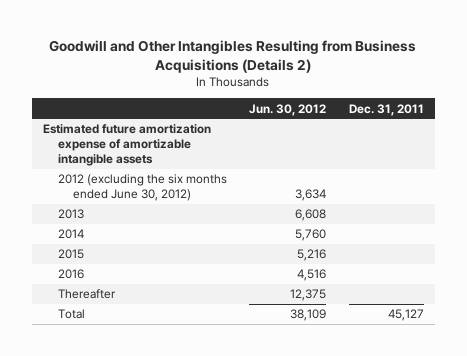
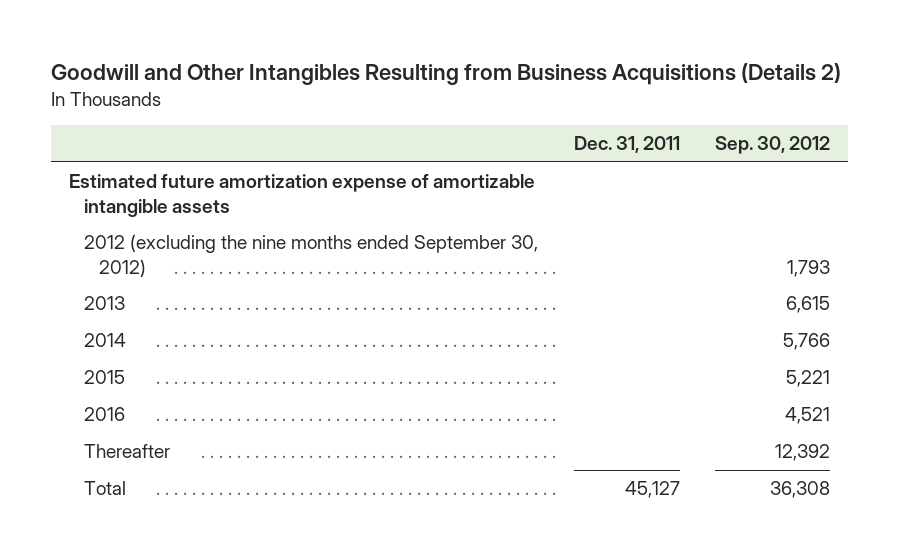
[249,103,327,116] Jun. 30, 2012 -> none
none -> [715,136,831,155] Sep. 30, 2012
[57,174,227,202] 2012 (excluding the six months ended June 30, 2012) -> [83,234,538,277] 2012 (excluding the nine months ended September 30, 2012)

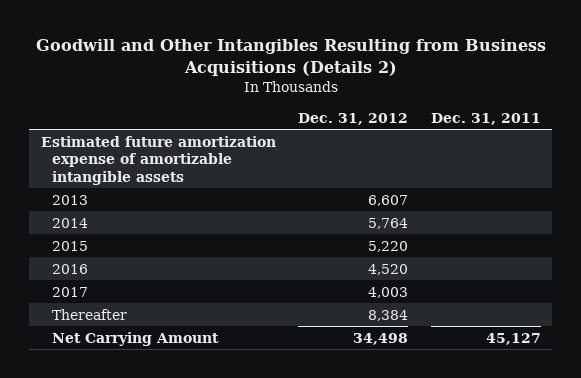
[715,136,831,155] Sep. 30, 2012 -> none
none -> [298,112,409,125] Dec. 31, 2012
[83,234,538,277] 2012 (excluding the nine months ended September 30, 2012) -> none
none -> [52,286,89,297] 2017
[83,481,126,496] Total -> [52,331,220,346] Net Carrying Amount

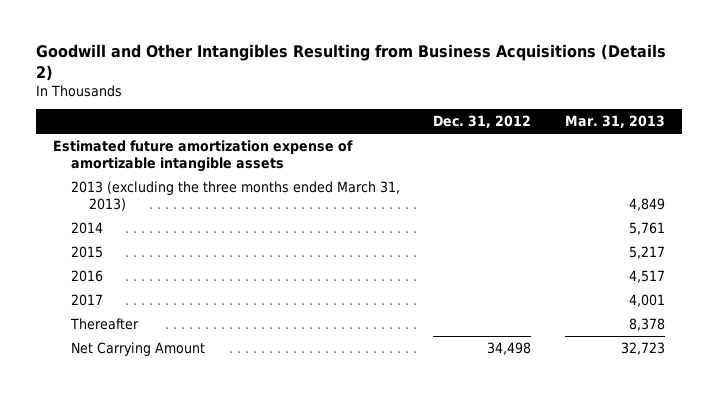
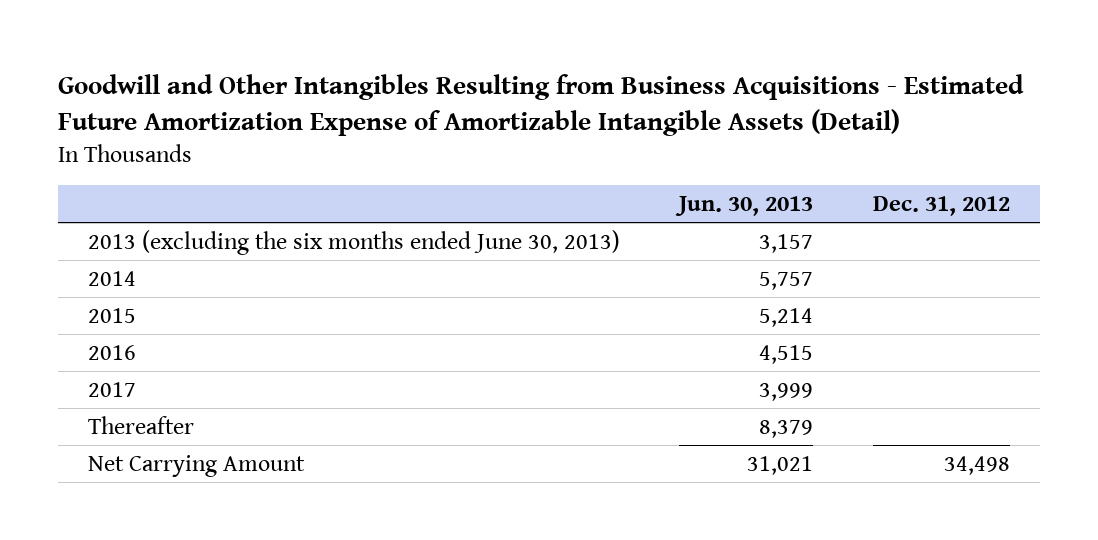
[36,43,667,81] Goodwill and Other Intangibles Resulting from Business Acquisitions (Details 2) -> [57,73,1024,137] Goodwill and Other Intangibles Resulting from Business Acquisitions - Estimated Future Amortization Expense of Amortizable Intangible Assets (Detail)
[564,114,665,128] Mar. 31, 2013 -> none
none -> [675,195,814,216] Jun. 30, 2013
[52,140,353,172] Estimated future amortization expense of amortizable intangible assets -> none
[70,181,400,211] 2013 (excluding the three months ended March 31, 2013) -> [87,229,620,255] 2013 (excluding the six months ended June 30, 2013)

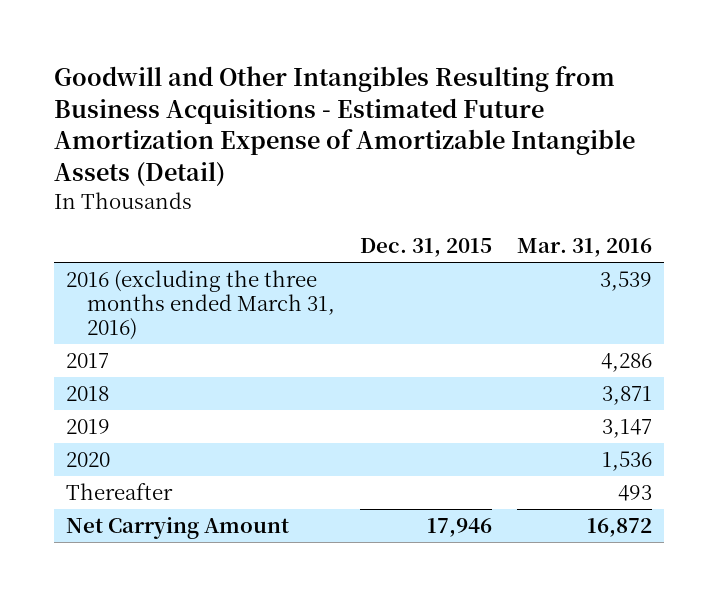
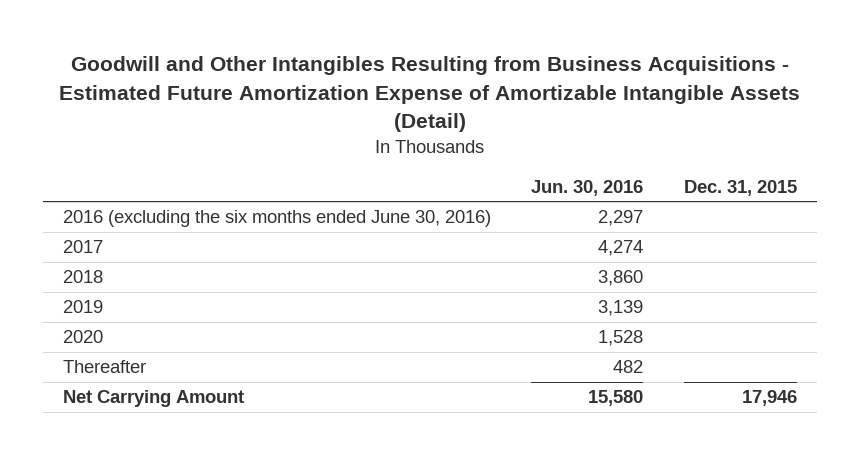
[517,238,653,258] Mar. 31, 2016 -> none
none -> [531,179,644,196] Jun. 30, 2016
[66,269,336,340] 2016 (excluding the three months ended March 31, 2016) -> [63,210,492,228] 2016 (excluding the six months ended June 30, 2016)

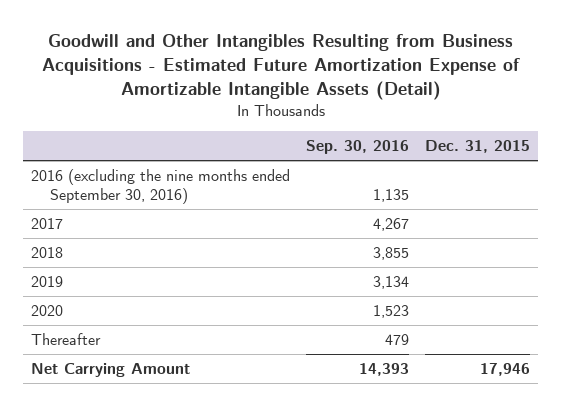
[531,179,644,196] Jun. 30, 2016 -> none
none -> [306,140,410,155] Sep. 30, 2016
[63,210,492,228] 2016 (excluding the six months ended June 30, 2016) -> [31,169,291,204] 2016 (excluding the nine months ended September 30, 2016)

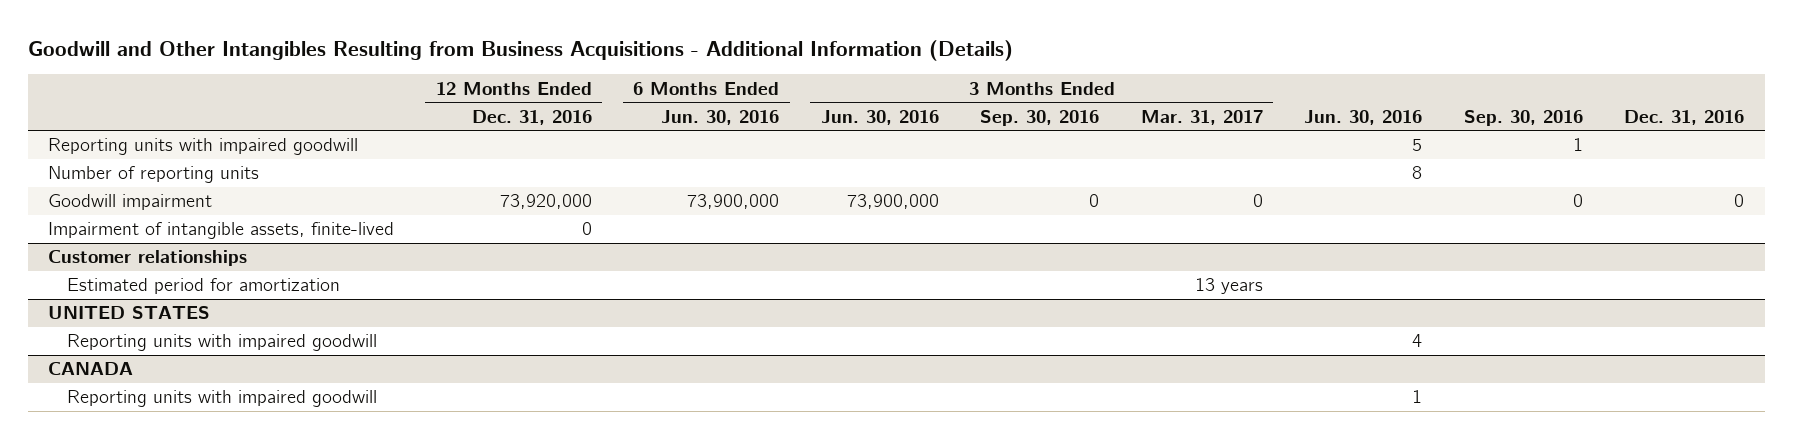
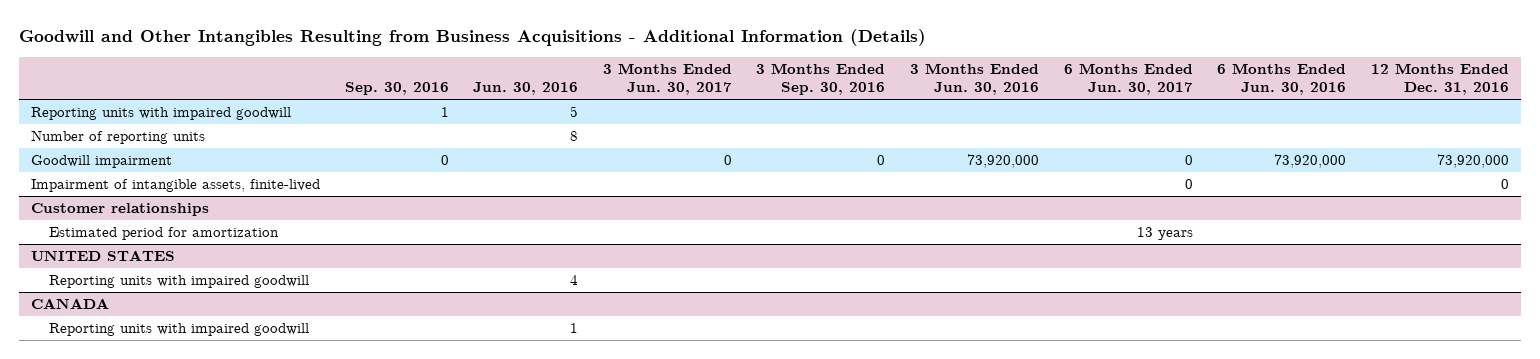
[1140,109,1263,125] Mar. 31, 2017 -> none
[1624,109,1745,125] Dec. 31, 2016 -> none
none -> [602,62,732,96] 3 Months Ended Jun. 30, 2017
none -> [1063,62,1193,96] 6 Months Ended Jun. 30, 2017
[687,194,780,210] 73,900,000 -> [1274,154,1347,169] 73,920,000
[846,194,939,210] 73,900,000 -> [966,154,1039,169] 73,920,000

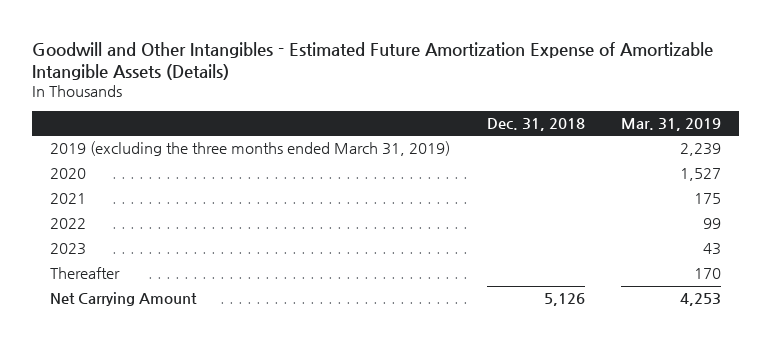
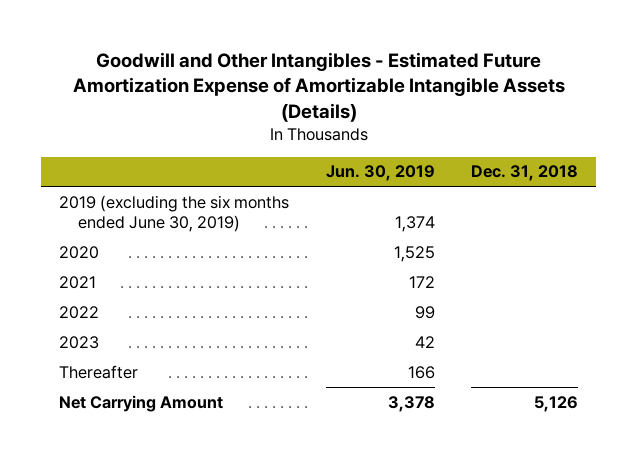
[620,118,721,132] Mar. 31, 2019 -> none
none -> [325,165,435,182] Jun. 30, 2019
[50,141,451,157] 2019 (excluding the three months ended March 31, 2019) -> [59,194,290,232] 2019 (excluding the six months ended June 30, 2019)

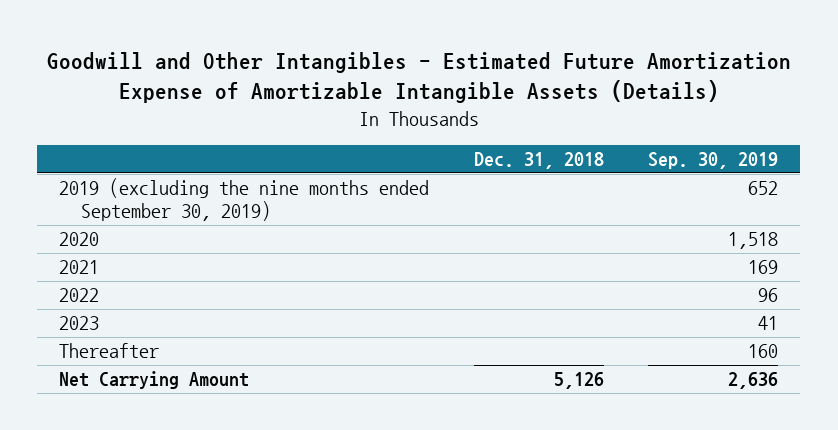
[325,165,435,182] Jun. 30, 2019 -> none
none -> [648,152,779,170] Sep. 30, 2019
[59,194,290,232] 2019 (excluding the six months ended June 30, 2019) -> [59,178,430,222] 2019 (excluding the nine months ended September 30, 2019)

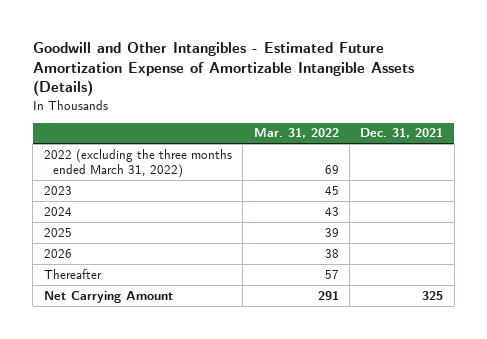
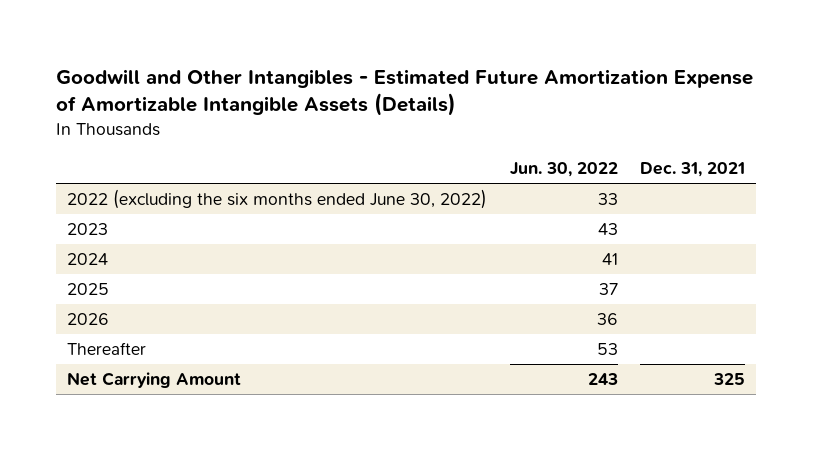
[253,128,339,139] Mar. 31, 2022 -> none
none -> [509,161,618,177] Jun. 30, 2022
[43,148,232,179] 2022 (excluding the three months ended March 31, 2022) -> [67,189,488,210] 2022 (excluding the six months ended June 30, 2022)

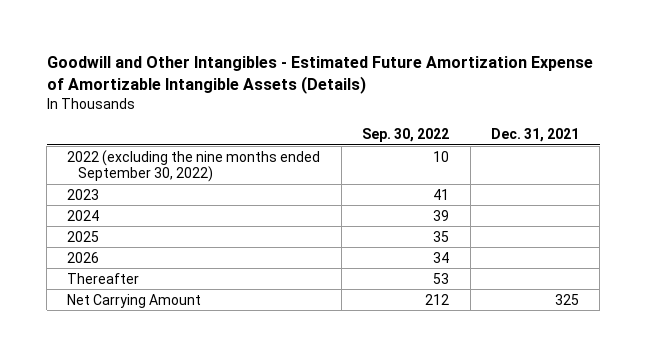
[509,161,618,177] Jun. 30, 2022 -> none
none -> [362,127,450,142] Sep. 30, 2022
[67,189,488,210] 2022 (excluding the six months ended June 30, 2022) -> [67,149,321,182] 2022 (excluding the nine months ended September 30, 2022)

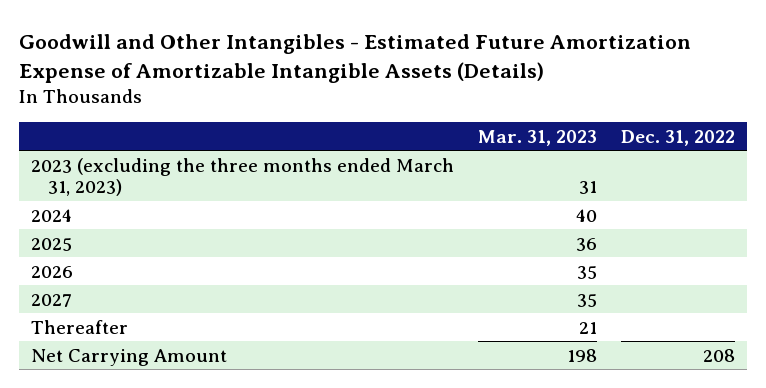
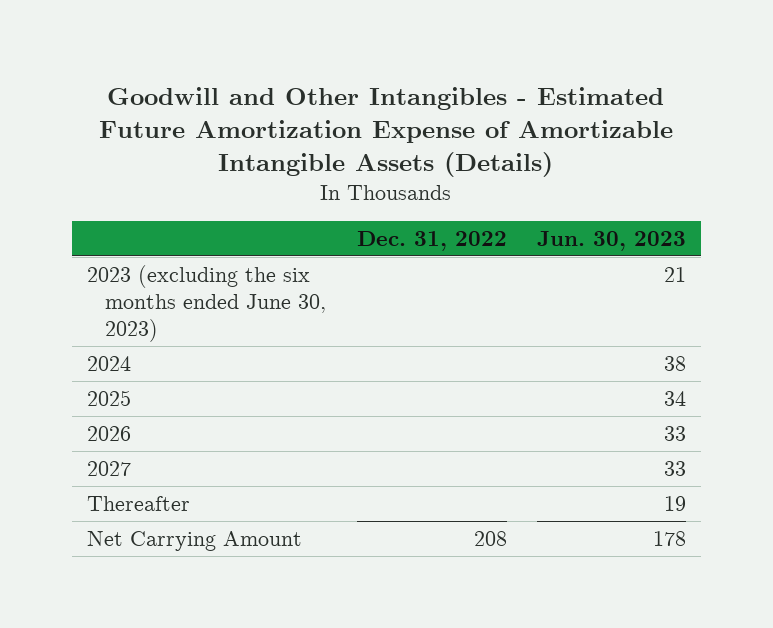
[478,129,598,146] Mar. 31, 2023 -> none
none -> [536,230,686,251] Jun. 30, 2023
[31,157,455,197] 2023 (excluding the three months ended March 31, 2023) -> [87,264,327,343] 2023 (excluding the six months ended June 30, 2023)

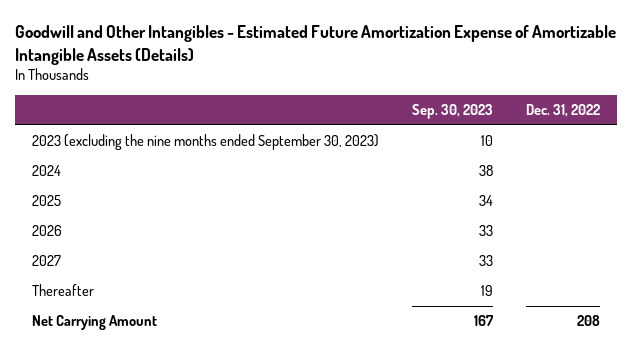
[536,230,686,251] Jun. 30, 2023 -> none
none -> [411,104,493,120] Sep. 30, 2023
[87,264,327,343] 2023 (excluding the six months ended June 30, 2023) -> [31,134,379,151] 2023 (excluding the nine months ended September 30, 2023)

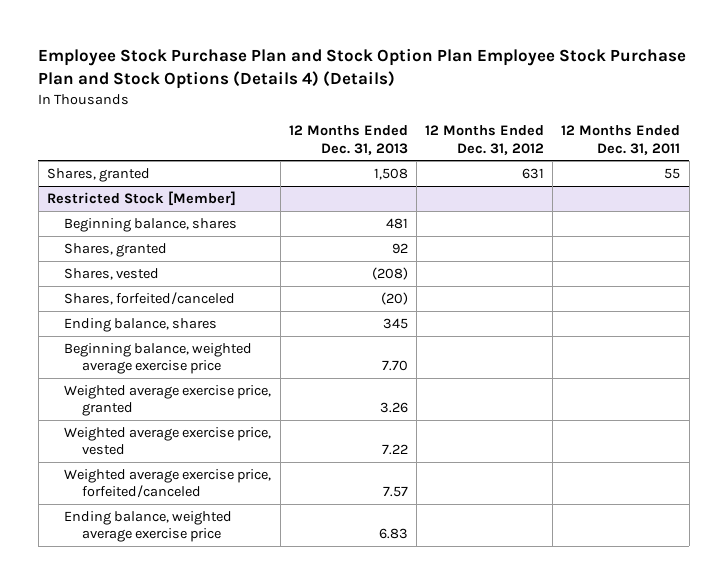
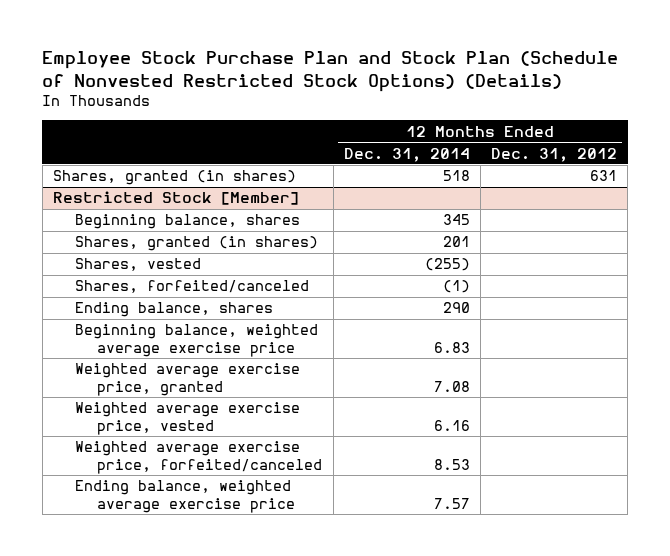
[38,48,687,89] Employee Stock Purchase Plan and Stock Option Plan Employee Stock Purchase Plan and Stock Options (Details 4) (Details) -> [42,51,619,92] Employee Stock Purchase Plan and Stock Plan (Schedule of Nonvested Restricted Stock Options) (Details)
[288,125,408,155] 12 Months Ended Dec. 31, 2013 -> none
[561,125,681,155] 12 Months Ended Dec. 31, 2011 -> none
none -> [343,147,470,162] Dec. 31, 2014
[47,167,151,182] Shares, granted -> [52,170,296,186] Shares, granted (in shares)
[64,242,168,257] Shares, granted -> [75,236,319,252] Shares, granted (in shares)

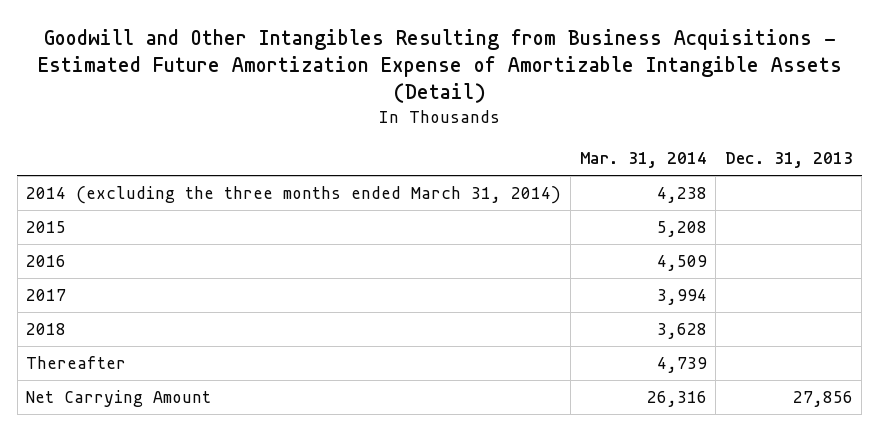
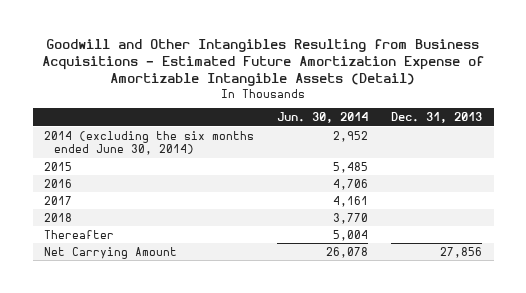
[579,152,707,169] Mar. 31, 2014 -> none
none -> [277,112,369,124] Jun. 30, 2014
[26,186,562,205] 2014 (excluding the three months ended March 31, 2014) -> [44,130,255,156] 2014 (excluding the six months ended June 30, 2014)

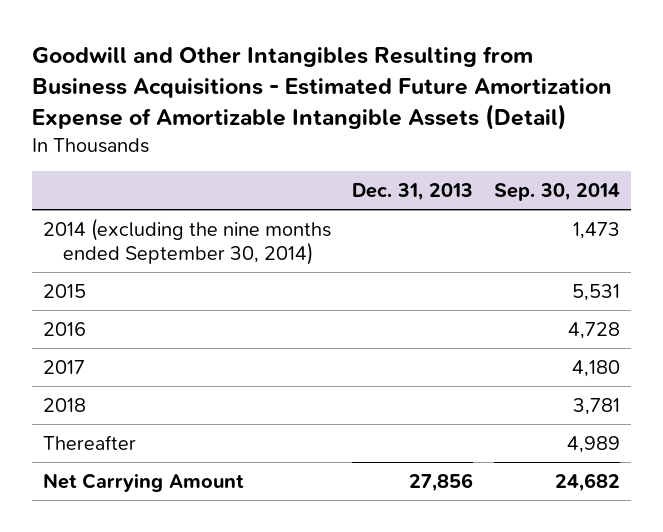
[277,112,369,124] Jun. 30, 2014 -> none
none -> [494,183,621,202] Sep. 30, 2014
[44,130,255,156] 2014 (excluding the six months ended June 30, 2014) -> [42,217,331,266] 2014 (excluding the nine months ended September 30, 2014)

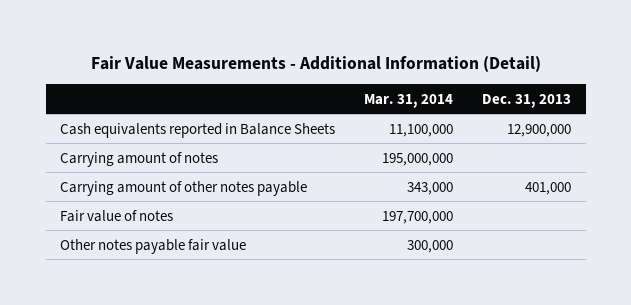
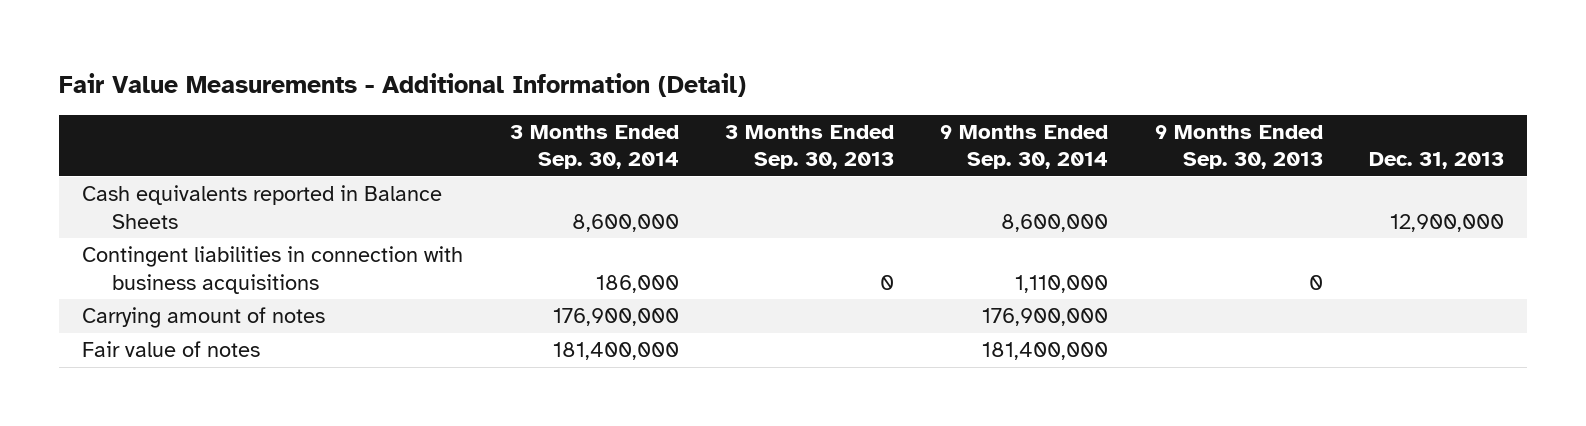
[364,93,454,108] Mar. 31, 2014 -> none
none -> [509,124,679,170] 3 Months Ended Sep. 30, 2014
none -> [725,124,895,170] 3 Months Ended Sep. 30, 2013
none -> [940,124,1109,170] 9 Months Ended Sep. 30, 2014
none -> [1154,124,1323,170] 9 Months Ended Sep. 30, 2013
none -> [82,246,464,294] Contingent liabilities in connection with business acquisitions
[60,180,308,196] Carrying amount of other notes payable -> none
[60,238,247,254] Other notes payable fair value -> none

